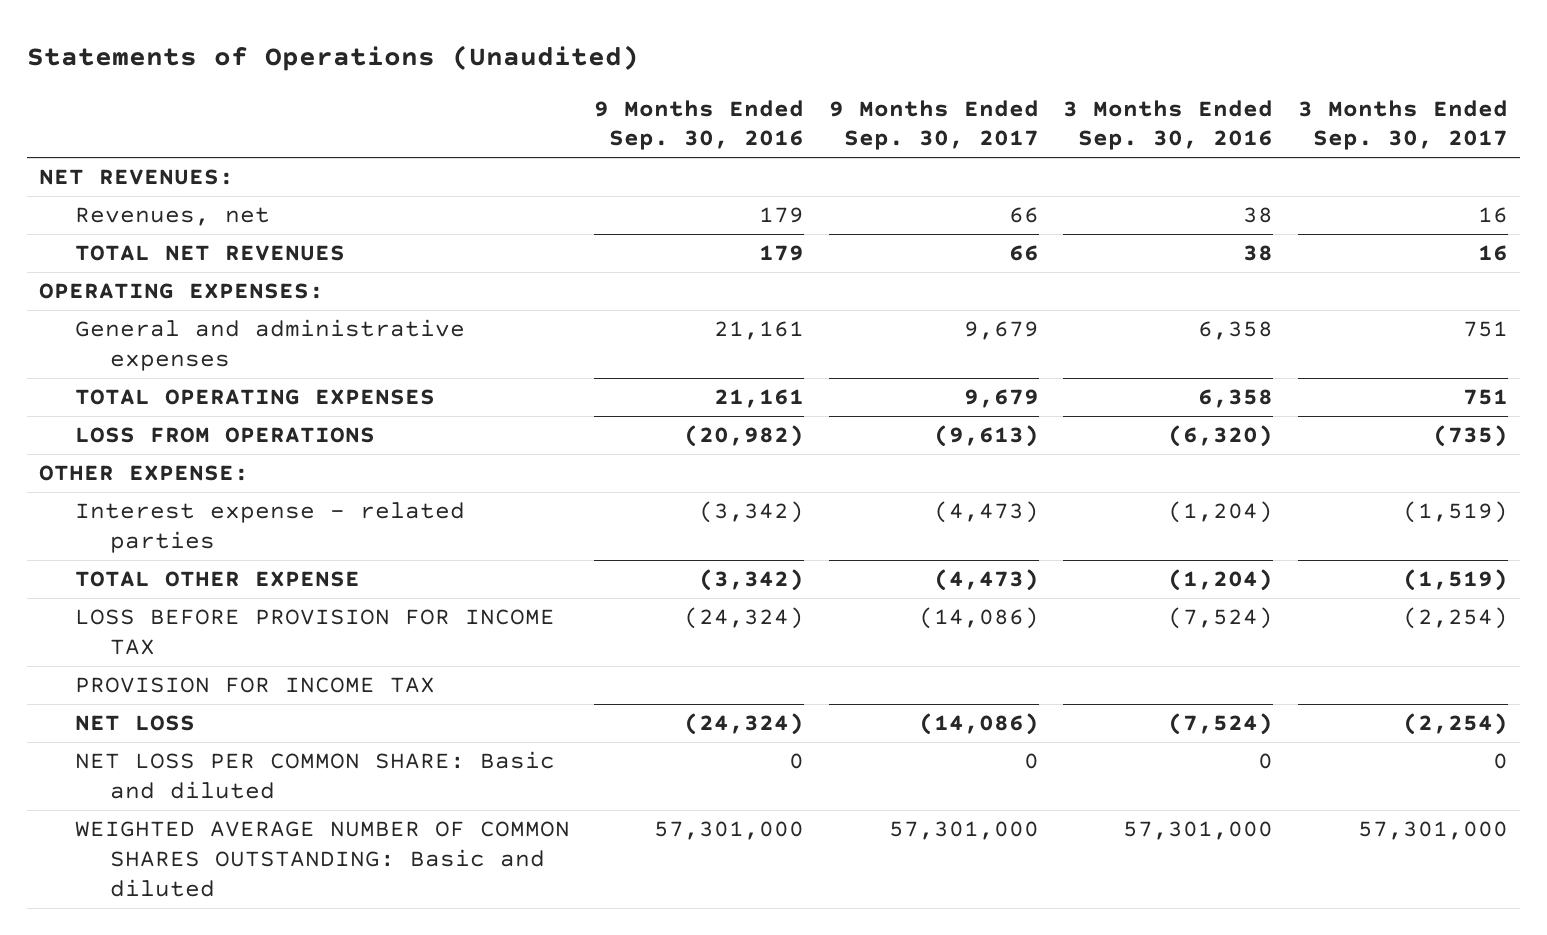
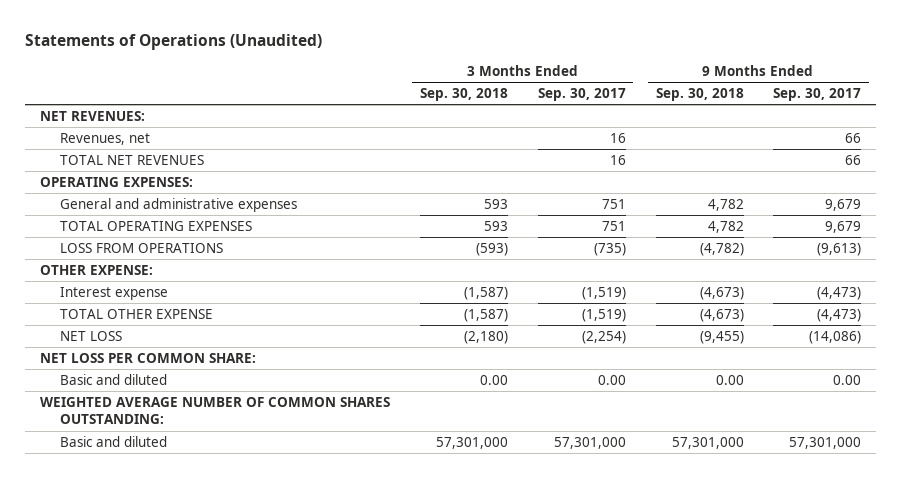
[594,99,805,151] 9 Months Ended Sep. 30, 2016 -> none
[1063,99,1274,151] 3 Months Ended Sep. 30, 2016 -> none
none -> [419,88,508,102] Sep. 30, 2018
none -> [655,88,744,102] Sep. 30, 2018
[74,502,465,554] Interest expense - related parties -> [59,287,168,301] Interest expense
[74,609,555,656] LOSS BEFORE PROVISION FOR INCOME TAX -> none
[74,677,435,694] PROVISION FOR INCOME TAX -> none
none -> [39,353,256,364] NET LOSS PER COMMON SHARE:
[74,751,555,800] NET LOSS PER COMMON SHARE: Basic and diluted -> [59,374,167,386] Basic and diluted
[1023,753,1039,770] 0 -> [833,375,862,386] 0.00
[1493,753,1509,770] 0 -> [597,375,626,386] 0.00
none -> [39,397,390,425] WEIGHTED AVERAGE NUMBER OF COMMON SHARES OUTSTANDING:
[74,821,570,897] WEIGHTED AVERAGE NUMBER OF COMMON SHARES OUTSTANDING: Basic and diluted -> [59,436,167,448] Basic and diluted

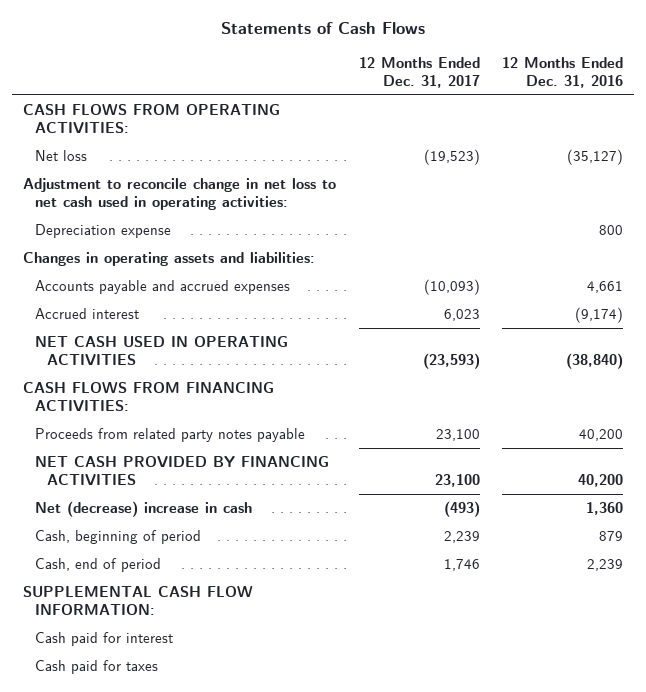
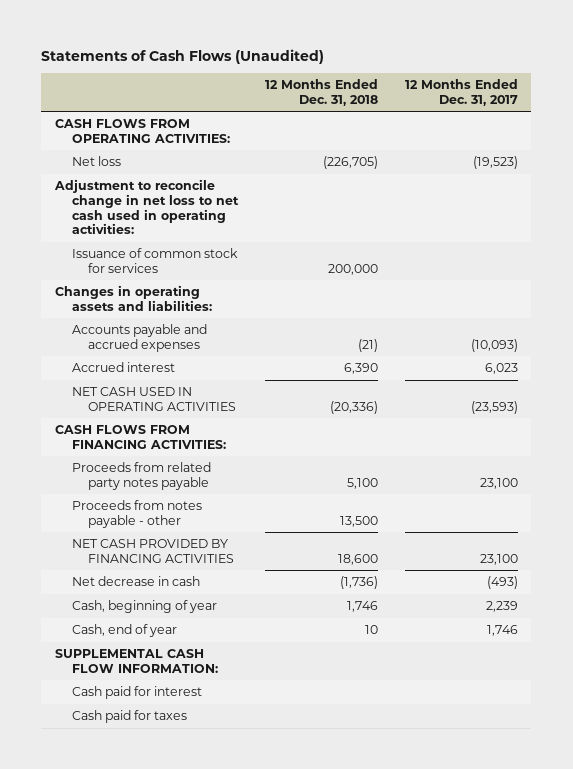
[221,22,426,35] Statements of Cash Flows -> [41,48,325,64] Statements of Cash Flows (Unaudited)
[501,56,623,88] 12 Months Ended Dec. 31, 2016 -> none
none -> [264,78,378,106] 12 Months Ended Dec. 31, 2018
[35,224,172,239] Depreciation expense -> none
none -> [71,248,238,273] Issuance of common stock for services
none -> [71,500,202,528] Proceeds from notes payable - other
[35,501,253,518] Net (decrease) increase in cash -> [71,576,200,587] Net decrease in cash
[35,530,202,545] Cash, beginning of period -> [71,600,217,614] Cash, beginning of year
[35,558,162,573] Cash, end of period -> [71,624,177,638] Cash, end of year

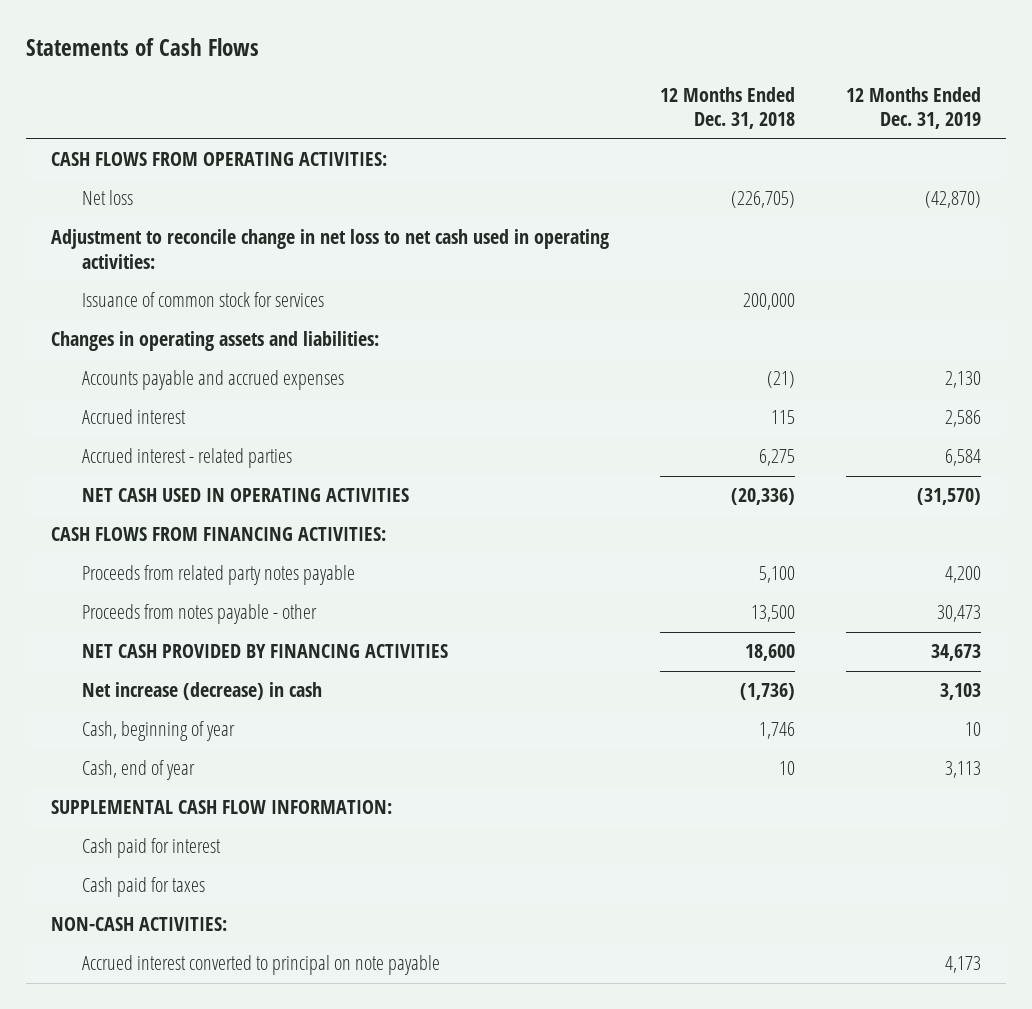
[41,48,325,64] Statements of Cash Flows (Unaudited) -> [25,38,259,57] Statements of Cash Flows
[404,78,518,106] 12 Months Ended Dec. 31, 2017 -> none
none -> [845,87,981,130] 12 Months Ended Dec. 31, 2019
[343,363,378,375] 6,390 -> [771,410,796,425] 115
none -> [81,448,292,469] Accrued interest - related parties
[71,576,200,587] Net decrease in cash -> [81,682,322,701] Net increase (decrease) in cash
none -> [51,917,228,932] NON-CASH ACTIVITIES:
none -> [81,955,440,976] Accrued interest converted to principal on note payable

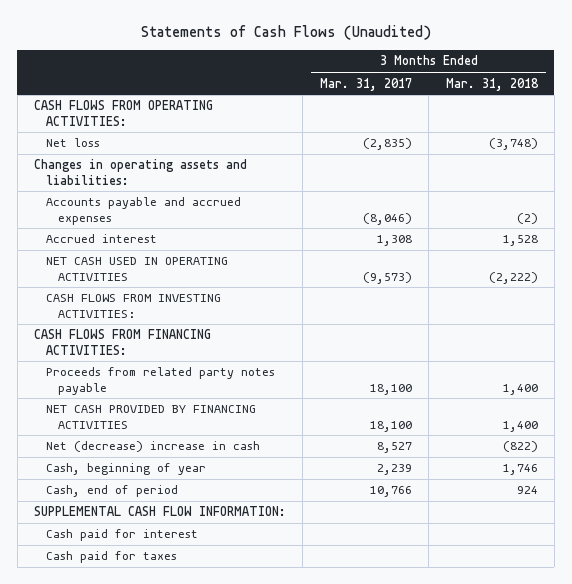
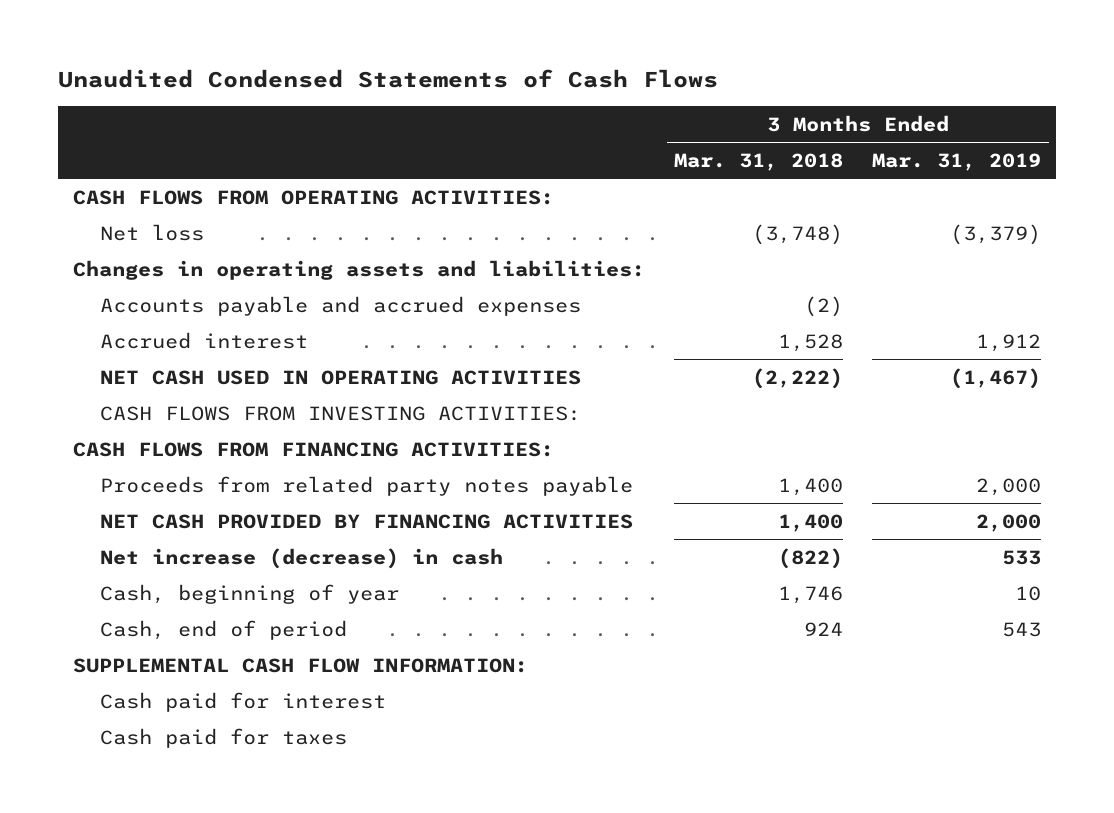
[140,25,431,41] Statements of Cash Flows (Unaudited) -> [58,69,719,89] Unaudited Condensed Statements of Cash Flows
[319,77,412,91] Mar. 31, 2017 -> none
none -> [872,152,1042,171] Mar. 31, 2019
[46,441,261,453] Net (decrease) increase in cash -> [100,547,504,569] Net increase (decrease) in cash

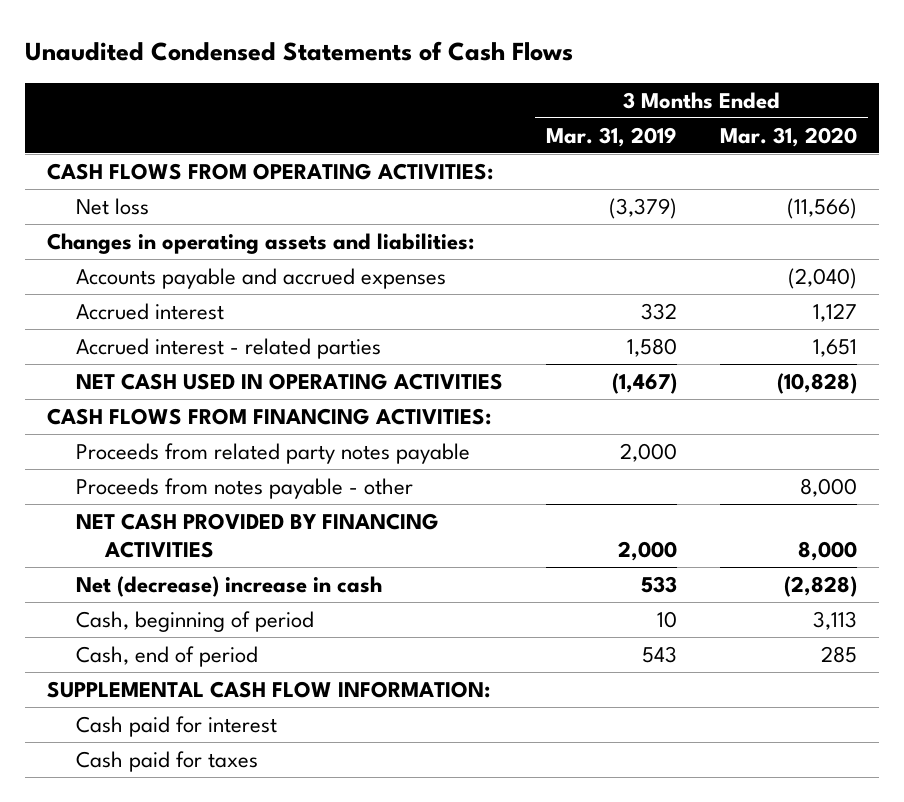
[674,152,844,171] Mar. 31, 2018 -> none
none -> [720,126,858,147] Mar. 31, 2020
[976,333,1042,352] 1,912 -> [641,302,678,320] 332
none -> [75,337,381,359] Accrued interest - related parties
[100,405,582,421] CASH FLOWS FROM INVESTING ACTIVITIES: -> none
none -> [75,477,413,499] Proceeds from notes payable - other
[100,547,504,569] Net increase (decrease) in cash -> [75,575,382,597] Net (decrease) increase in cash
[100,583,400,604] Cash, beginning of year -> [75,610,314,632] Cash, beginning of period

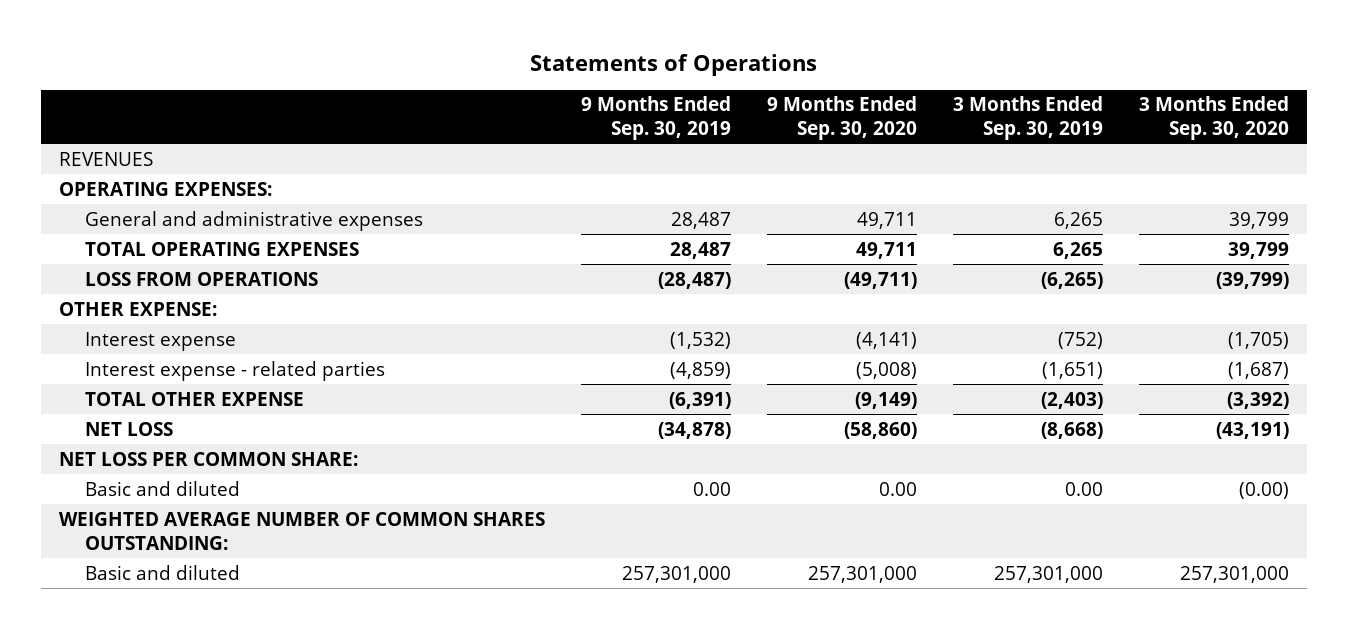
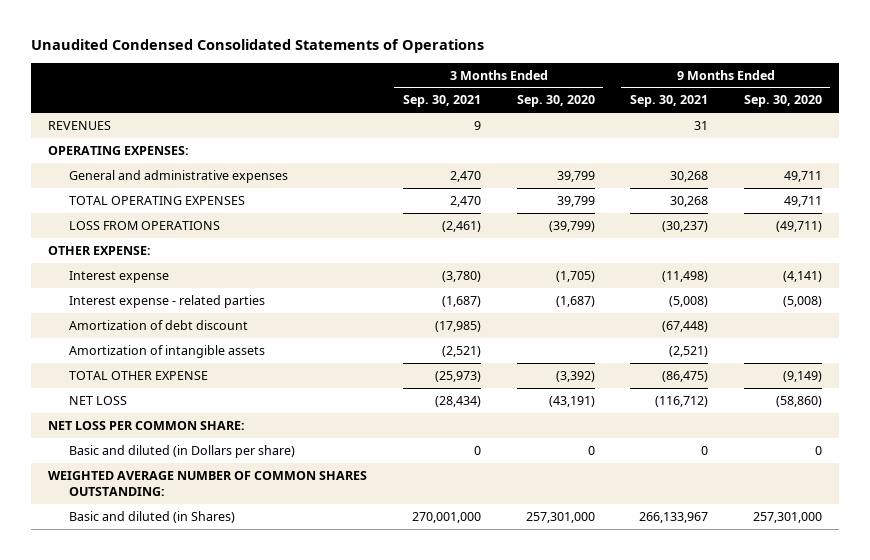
[529,53,817,76] Statements of Operations -> [30,39,484,54] Unaudited Condensed Consolidated Statements of Operations
[580,96,731,141] 9 Months Ended Sep. 30, 2019 -> none
[952,96,1103,141] 3 Months Ended Sep. 30, 2019 -> none
none -> [402,95,481,108] Sep. 30, 2021
none -> [630,95,709,108] Sep. 30, 2021
none -> [68,319,248,330] Amortization of debt discount
none -> [68,344,265,358] Amortization of intangible assets
[84,480,240,496] Basic and diluted -> [68,444,295,458] Basic and diluted (in Dollars per share)
[878,481,917,496] 0.00 -> [814,445,822,455] 0
[1239,481,1290,499] (0.00) -> [587,445,595,455] 0
[84,564,240,580] Basic and diluted -> [68,510,235,523] Basic and diluted (in Shares)

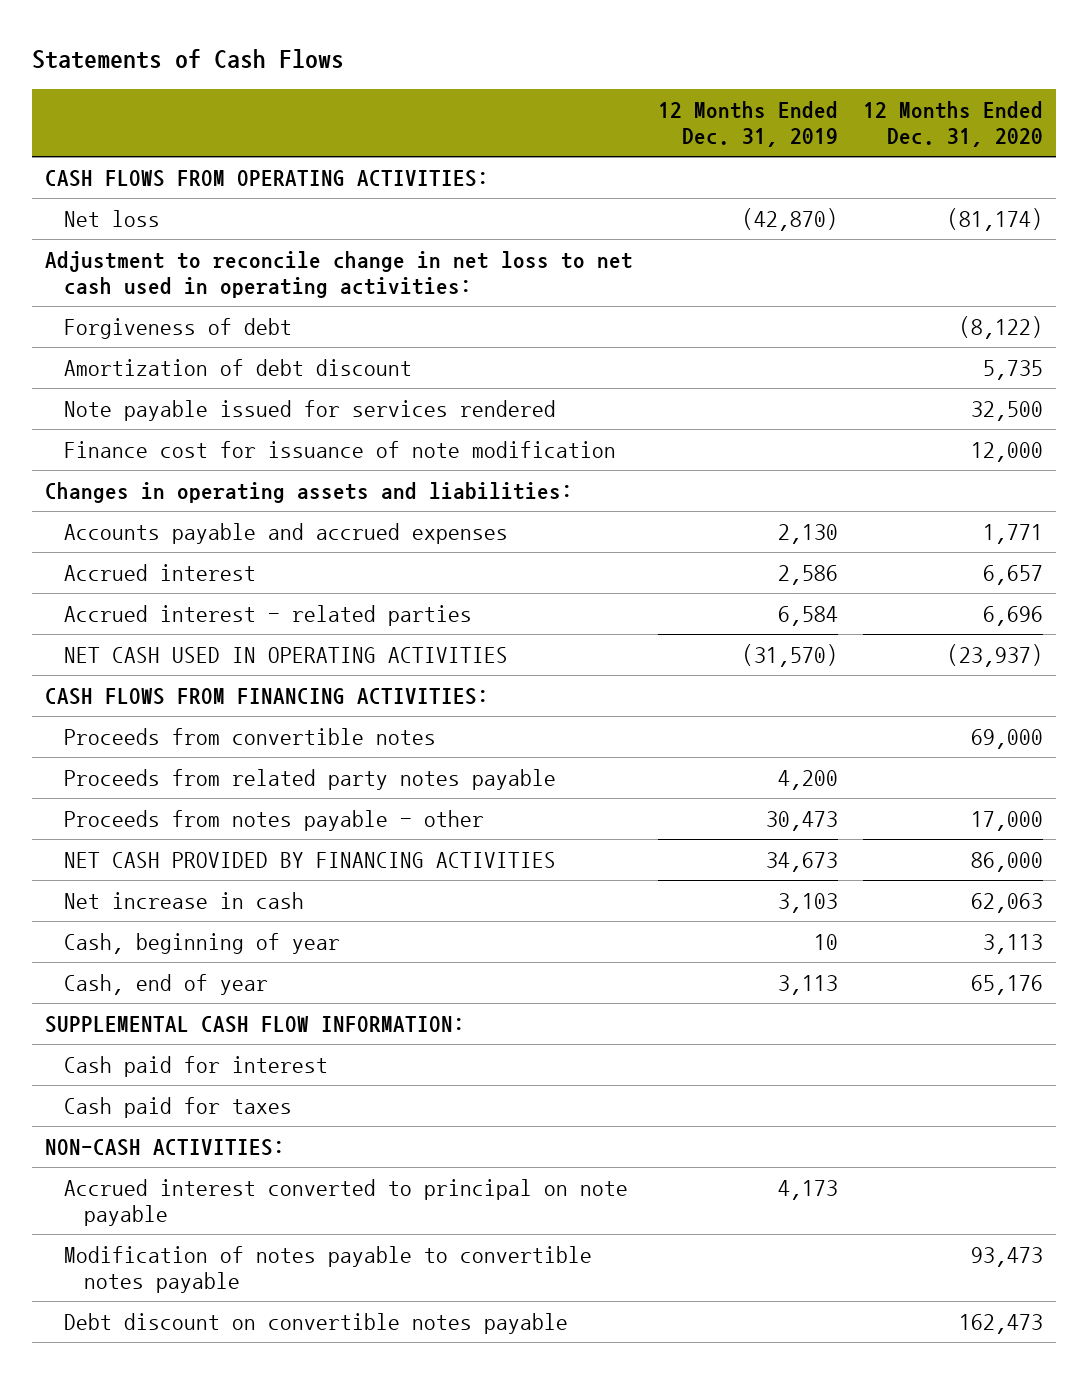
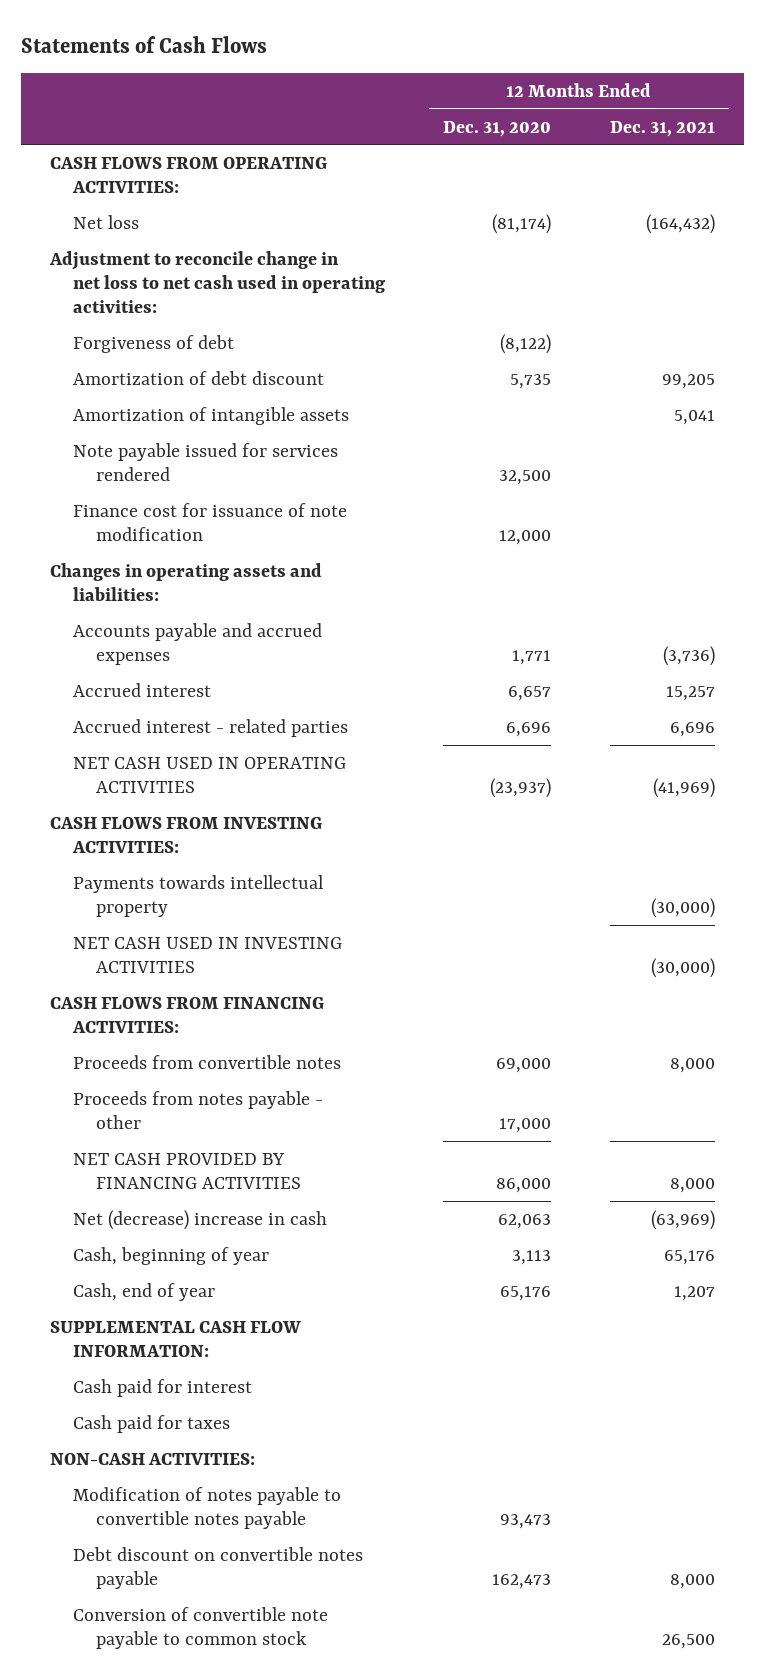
[657,100,838,148] 12 Months Ended Dec. 31, 2019 -> none
none -> [609,120,715,137] Dec. 31, 2021
none -> [73,406,350,425] Amortization of intangible assets
none -> [49,816,322,853] CASH FLOWS FROM INVESTING ACTIVITIES:
none -> [73,874,325,917] Payments towards intellectual property
none -> [73,936,343,973] NET CASH USED IN INVESTING ACTIVITIES
[64,768,557,790] Proceeds from related party notes payable -> none
[64,891,305,909] Net increase in cash -> [73,1209,328,1230] Net (decrease) increase in cash
[64,1178,629,1226] Accrued interest converted to principal on note payable -> none
none -> [73,1606,329,1649] Conversion of convertible note payable to common stock

